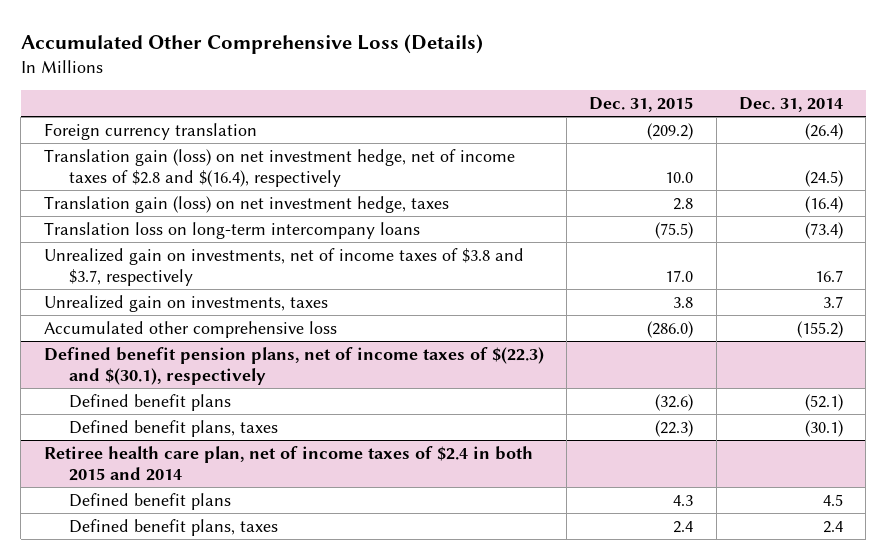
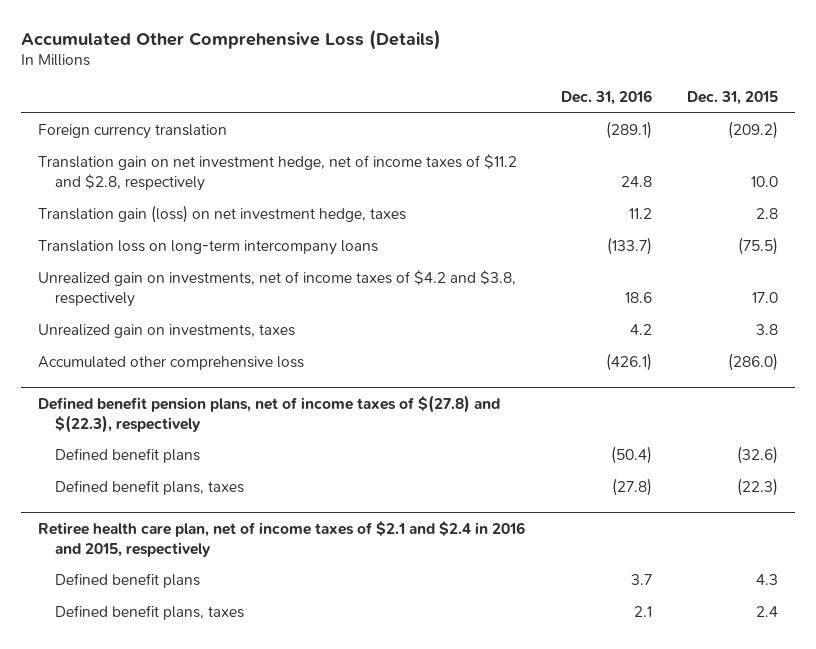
[739,97,844,113] Dec. 31, 2014 -> none
none -> [560,90,652,106] Dec. 31, 2016
[43,148,515,187] Translation gain (loss) on net investment hedge, net of income taxes of $2.8 and $(16.4), respectively -> [38,154,518,191] Translation gain on net investment hedge, net of income taxes of $11.2 and $2.8, respectively
[43,247,524,286] Unrealized gain on investments, net of income taxes of $3.8 and $3.7, respectively -> [38,270,517,307] Unrealized gain on investments, net of income taxes of $4.2 and $3.8, respectively
[43,346,544,385] Defined benefit pension plans, net of income taxes of $(22.3) and $(30.1), respectively -> [38,395,501,433] Defined benefit pension plans, net of income taxes of $(27.8) and $(22.3), respectively
[43,445,533,481] Retiree health care plan, net of income taxes of $2.4 in both 2015 and 2014 -> [38,521,526,557] Retiree health care plan, net of income taxes of $2.1 and $2.4 in 2016 and 2015, respectively

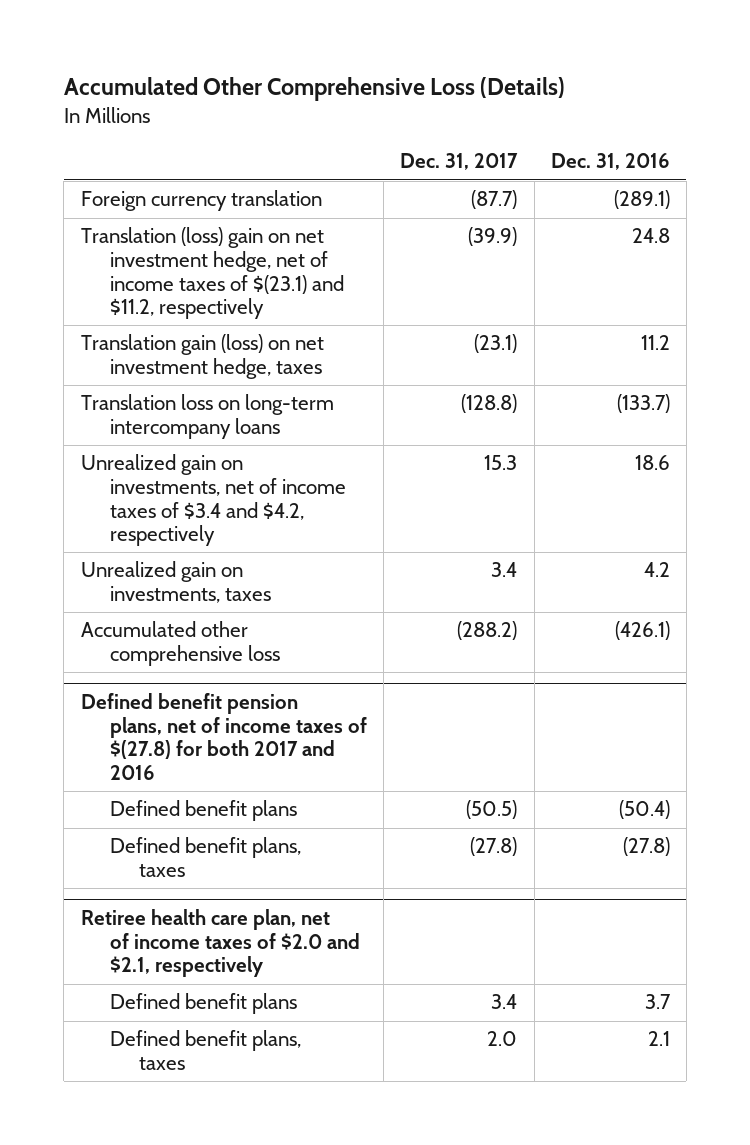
[686,91,778,106] Dec. 31, 2015 -> none
none -> [400,153,519,171] Dec. 31, 2017
[38,154,518,191] Translation gain on net investment hedge, net of income taxes of $11.2 and $2.8, respectively -> [80,227,344,320] Translation (loss) gain on net investment hedge, net of income taxes of $(23.1) and $11.2, respectively
[38,270,517,307] Unrealized gain on investments, net of income taxes of $4.2 and $3.8, respectively -> [80,454,346,547] Unrealized gain on investments, net of income taxes of $3.4 and $4.2, respectively
[38,395,501,433] Defined benefit pension plans, net of income taxes of $(27.8) and $(22.3), respectively -> [80,693,367,780] Defined benefit pension plans, net of income taxes of $(27.8) for both 2017 and 2016
[38,521,526,557] Retiree health care plan, net of income taxes of $2.1 and $2.4 in 2016 and 2015, respectively -> [80,909,360,978] Retiree health care plan, net of income taxes of $2.0 and $2.1, respectively

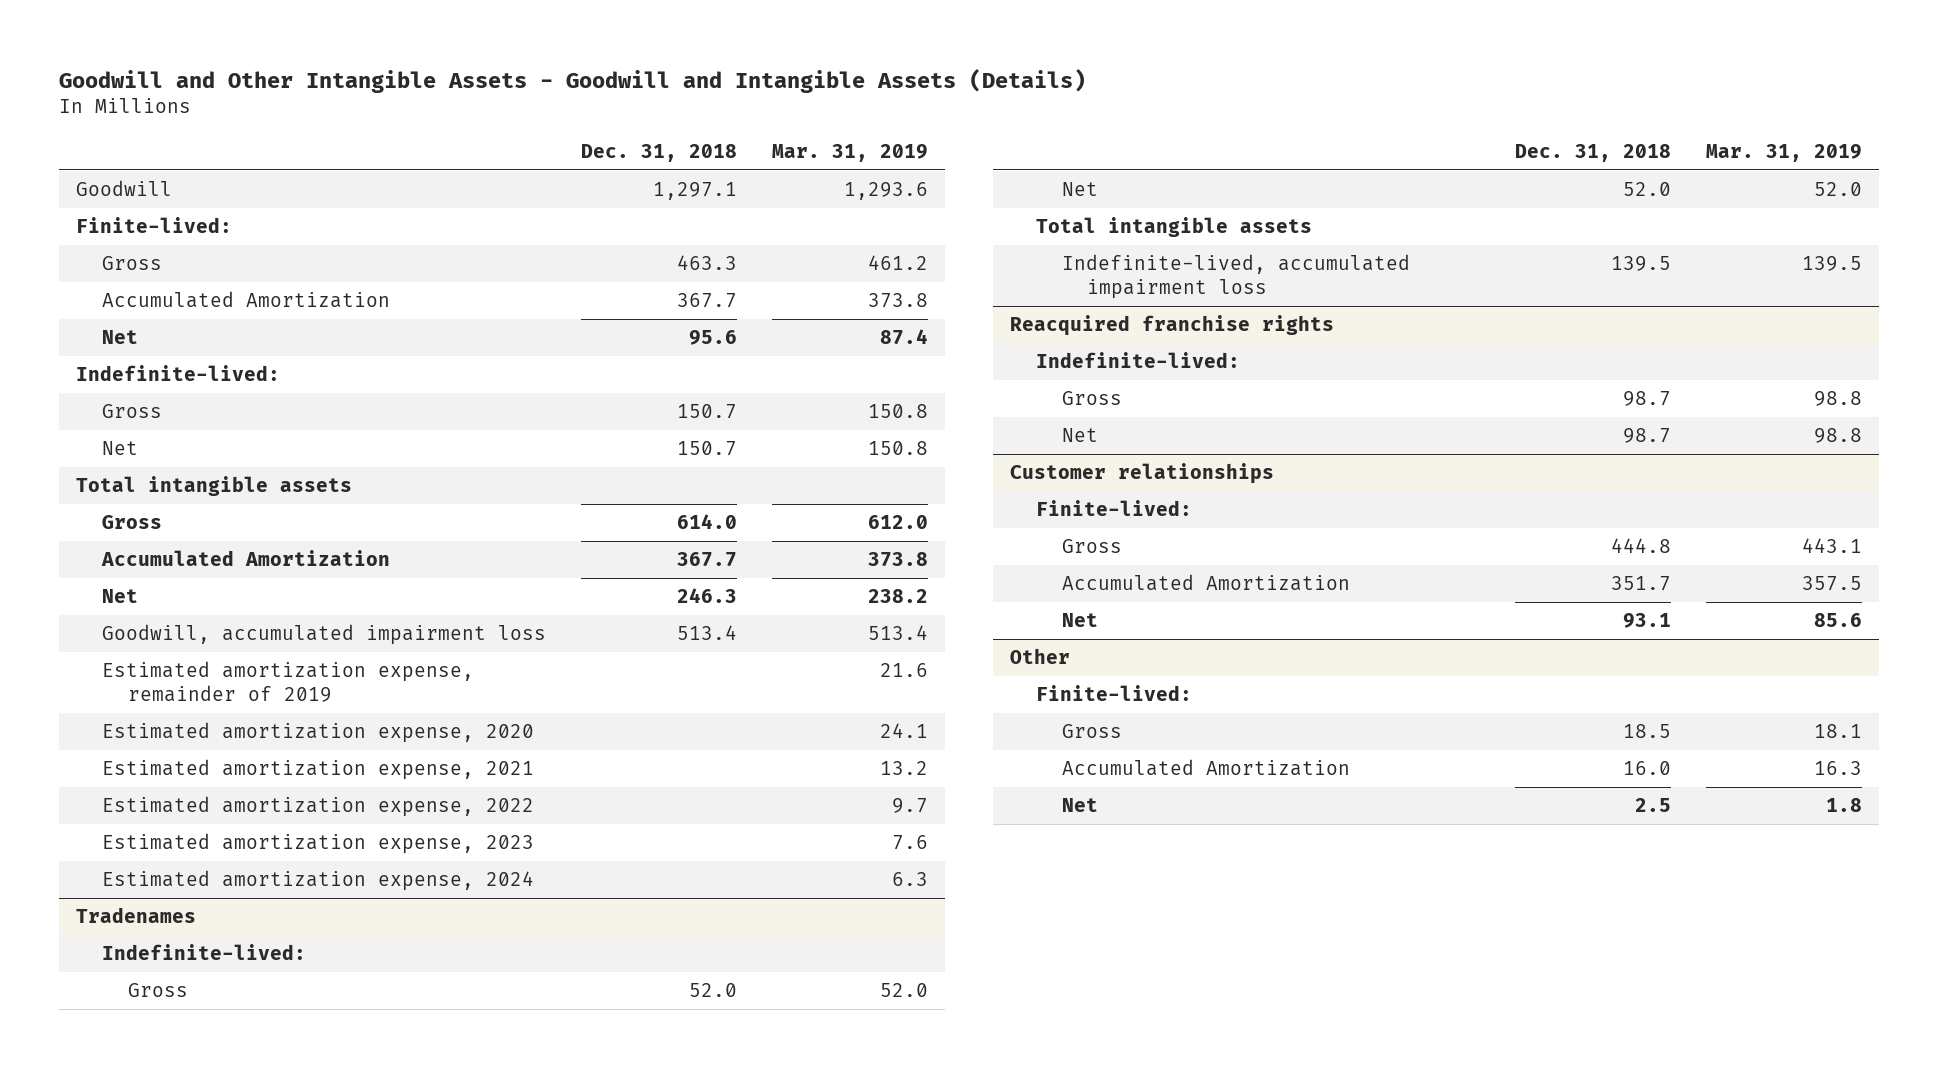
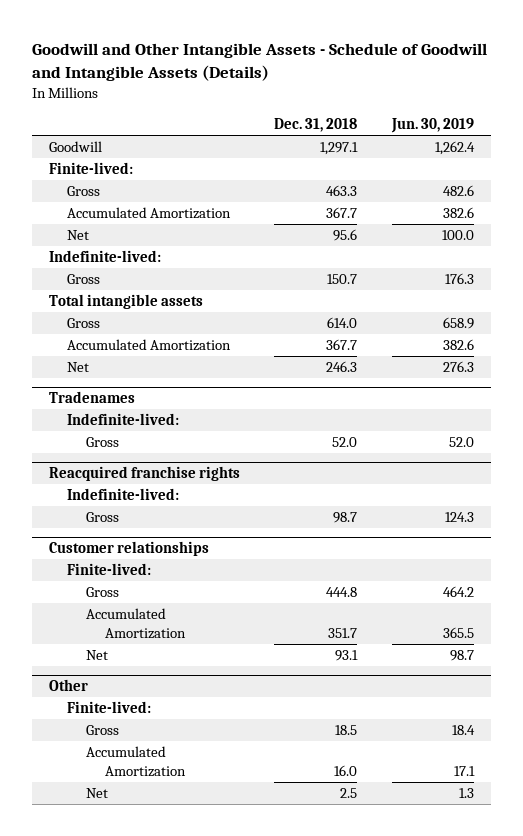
[58,68,1086,93] Goodwill and Other Intangible Assets - Goodwill and Intangible Assets (Details) -> [31,42,487,81] Goodwill and Other Intangible Assets - Schedule of Goodwill and Intangible Assets (Details)
[771,143,928,162] Mar. 31, 2019 -> none
none -> [390,118,474,134] Jun. 30, 2019
[101,441,138,456] Net -> none
[101,624,546,646] Goodwill, accumulated impairment loss -> none
[101,661,474,702] Estimated amortization expense, remainder of 2019 -> none
[101,722,534,744] Estimated amortization expense, 2020 -> none
[101,759,534,781] Estimated amortization expense, 2021 -> none
[101,796,534,818] Estimated amortization expense, 2022 -> none
[101,833,534,855] Estimated amortization expense, 2023 -> none
[101,870,534,892] Estimated amortization expense, 2024 -> none
[1061,182,1098,197] Net -> none
[1035,217,1312,238] Total intangible assets -> none
[1061,254,1410,299] Indefinite-lived, accumulated impairment loss -> none
[1061,428,1098,443] Net -> none

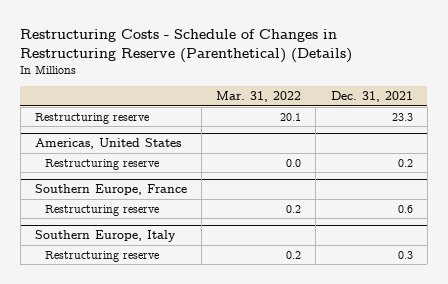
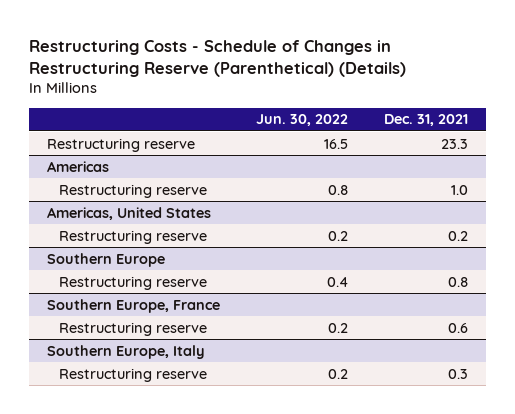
[216,91,302,103] Mar. 31, 2022 -> none
none -> [256,114,349,127] Jun. 30, 2022
none -> [47,160,110,172] Americas
none -> [59,183,208,198] Restructuring reserve
none -> [47,252,166,267] Southern Europe
none -> [59,275,208,290] Restructuring reserve

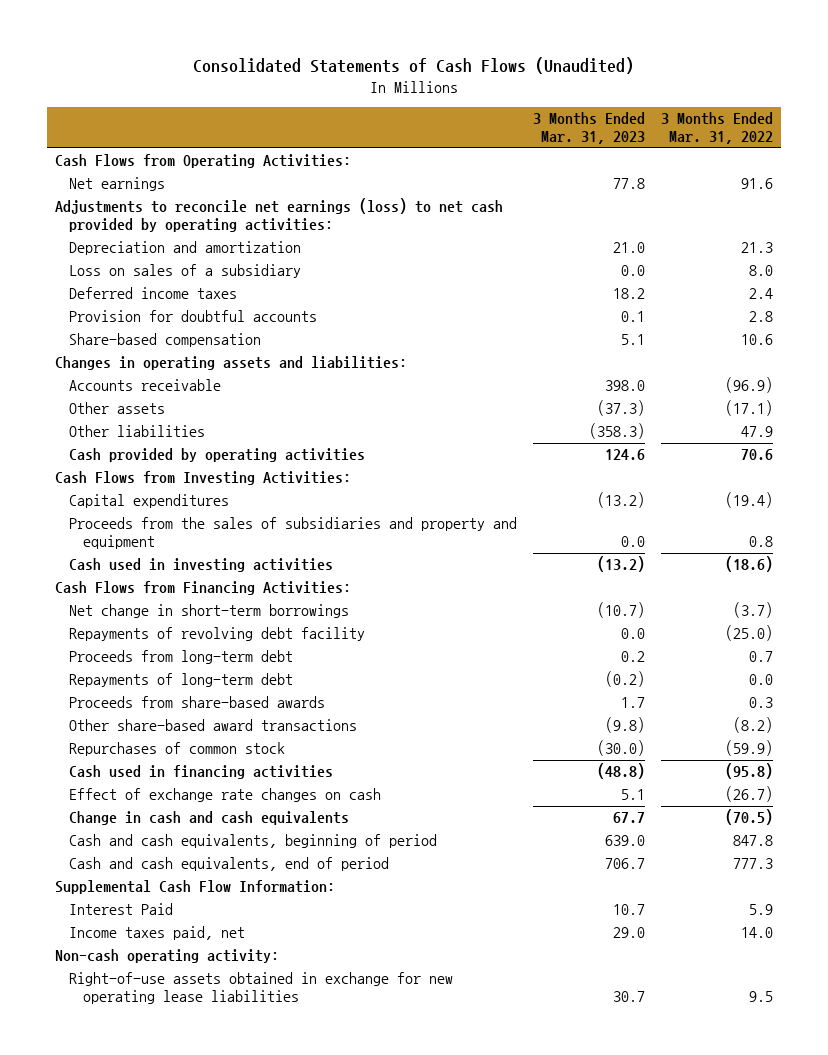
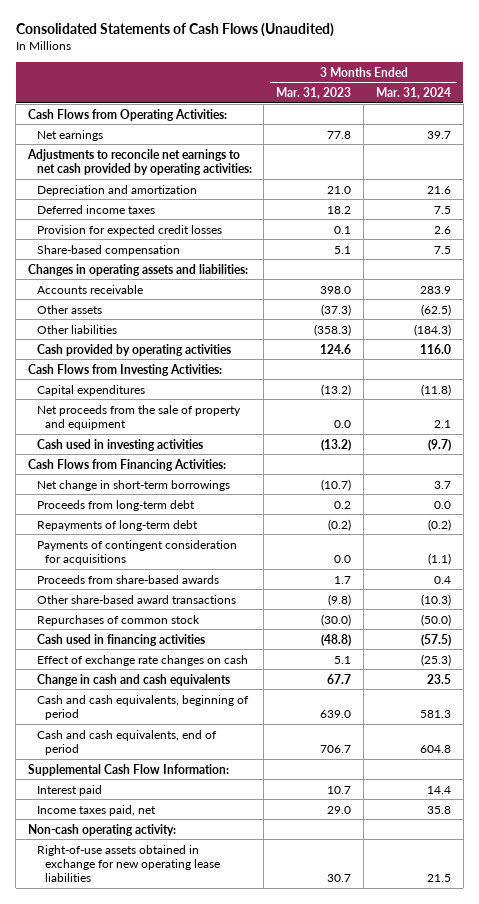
[661,112,774,145] 3 Months Ended Mar. 31, 2022 -> none
none -> [375,87,451,100] Mar. 31, 2024
[54,198,503,233] Adjustments to reconcile net earnings (loss) to net cash provided by operating activities: -> [26,148,252,175] Adjustments to reconcile net earnings to net cash provided by operating activities:
[68,264,301,279] Loss on sales of a subsidiary -> none
[68,310,317,323] Provision for doubtful accounts -> [36,224,222,236] Provision for expected credit losses
[68,517,517,550] Proceeds from the sales of subsidiaries and property and equipment -> [36,404,241,430] Net proceeds from the sale of property and equipment
[68,627,365,642] Repayments of revolving debt facility -> none
none -> [36,539,237,565] Payments of contingent consideration for acquisitions
[68,903,173,916] Interest Paid -> [36,784,102,796] Interest paid

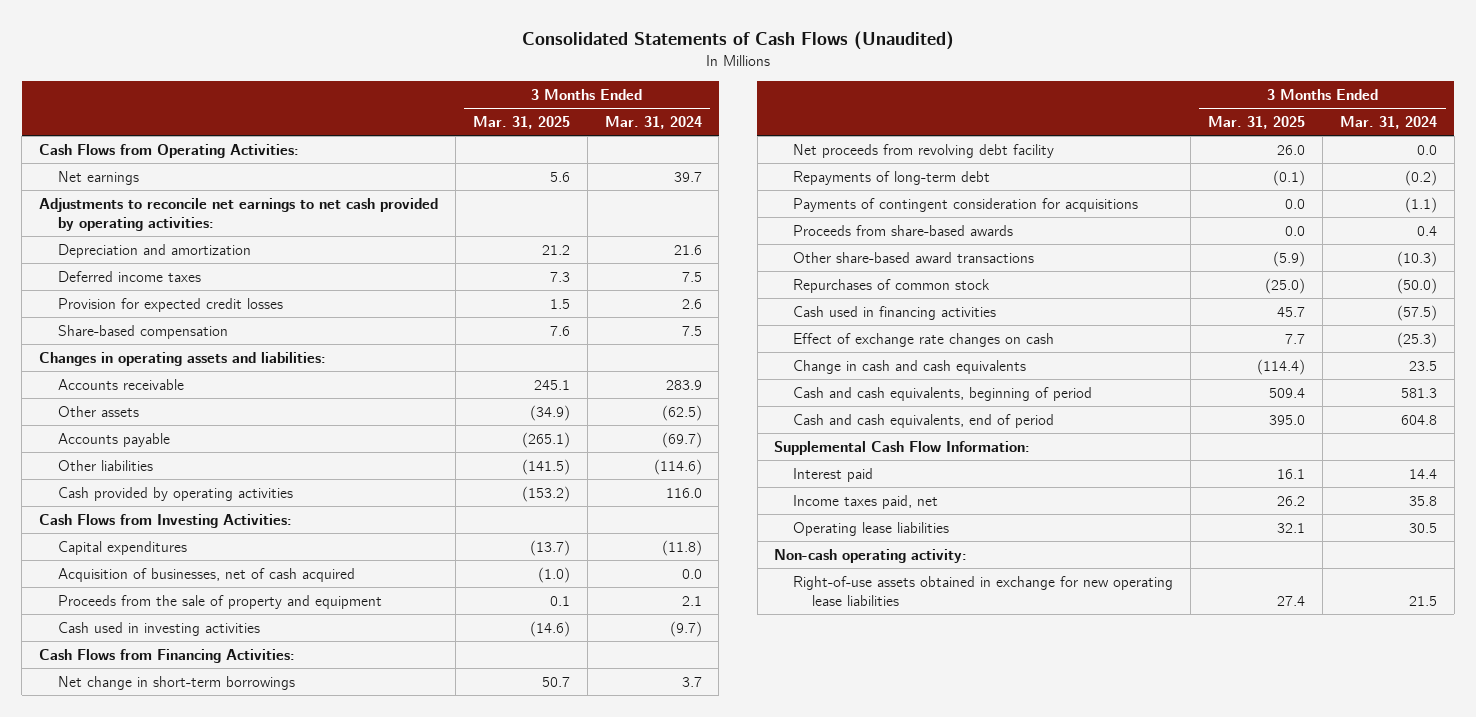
[276,87,352,100] Mar. 31, 2023 -> none
none -> [472,115,570,129] Mar. 31, 2025
none -> [57,432,170,447] Accounts payable
[413,323,451,336] (184.3) -> [653,458,702,475] (114.6)
none -> [57,567,355,582] Acquisition of businesses, net of cash acquired
[36,404,241,430] Net proceeds from the sale of property and equipment -> [57,594,382,609] Proceeds from the sale of property and equipment
[36,499,195,511] Proceeds from long-term debt -> none
none -> [793,143,1055,158] Net proceeds from revolving debt facility
none -> [793,521,950,536] Operating lease liabilities

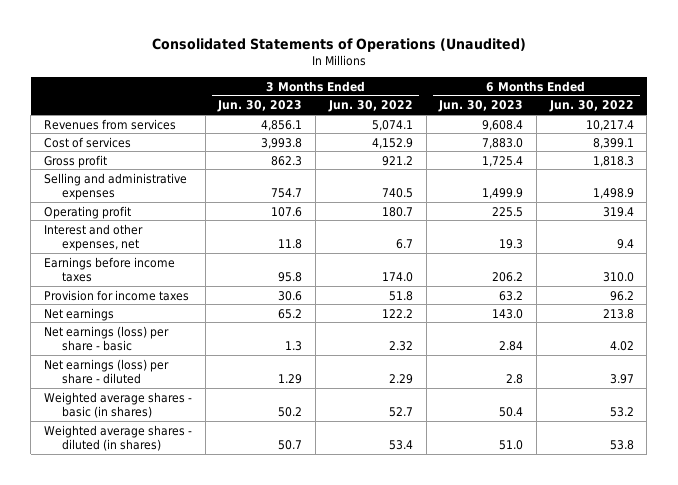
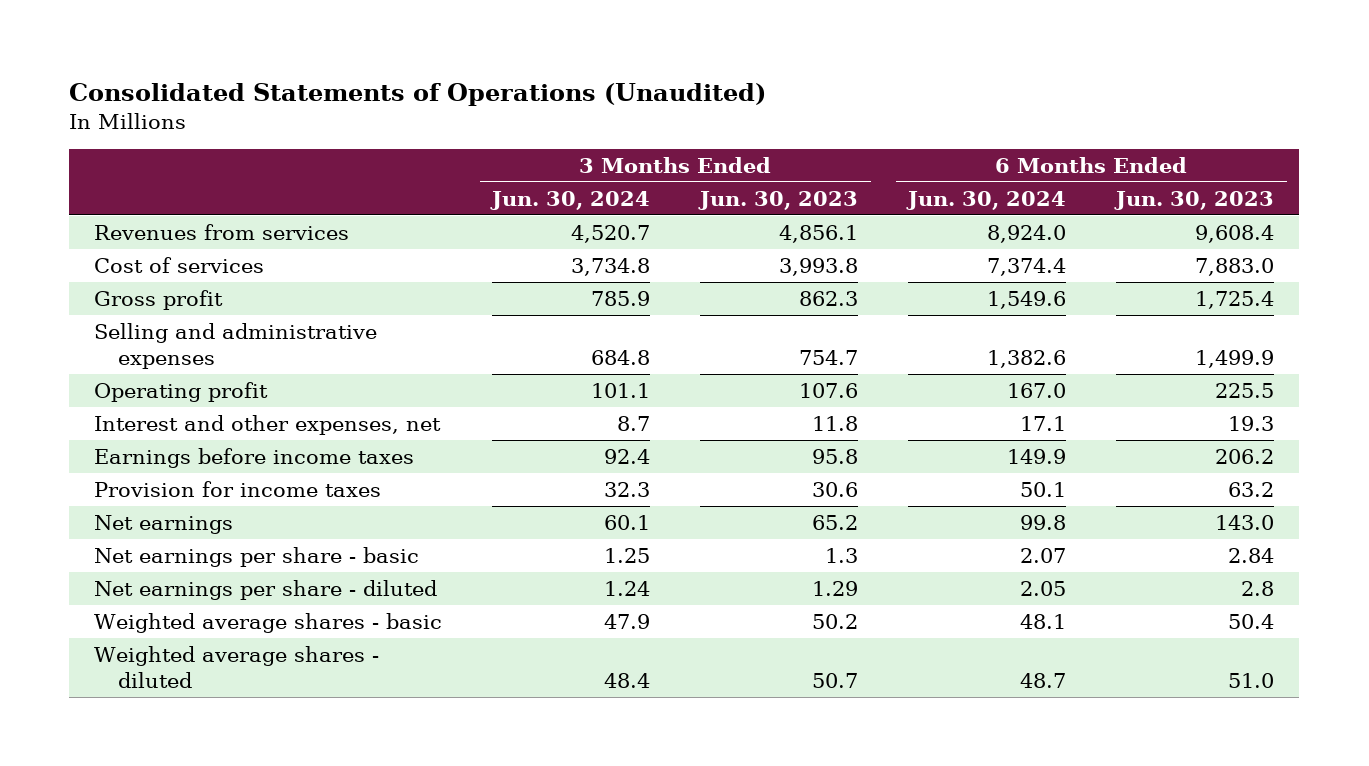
[327,100,413,113] Jun. 30, 2022 -> none
[548,100,634,113] Jun. 30, 2022 -> none
none -> [490,190,651,210] Jun. 30, 2024
none -> [906,190,1067,210] Jun. 30, 2024
[43,325,169,352] Net earnings (loss) per share - basic -> [94,546,420,567] Net earnings per share - basic
[43,358,169,385] Net earnings (loss) per share - diluted -> [94,579,438,600] Net earnings per share - diluted
[43,391,192,419] Weighted average shares - basic (in shares) -> [94,612,443,633] Weighted average shares - basic
[43,424,192,452] Weighted average shares - diluted (in shares) -> [94,645,380,689] Weighted average shares - diluted

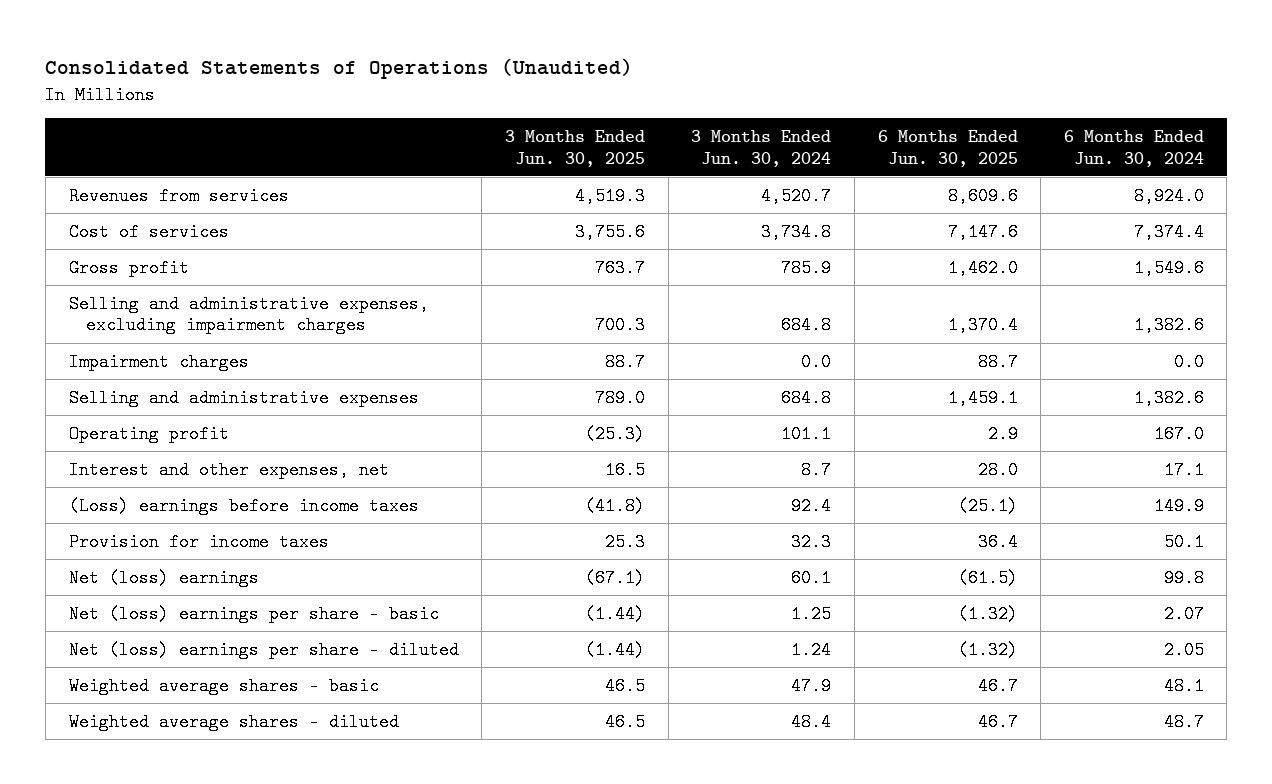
[698,190,859,210] Jun. 30, 2023 -> none
[1114,190,1275,210] Jun. 30, 2023 -> none
none -> [504,129,645,167] 3 Months Ended Jun. 30, 2025
none -> [877,129,1018,167] 6 Months Ended Jun. 30, 2025
none -> [68,294,429,335] Selling and administrative expenses, excluding impairment charges
none -> [68,352,249,371] Impairment charges
[94,447,415,468] Earnings before income taxes -> [68,496,419,515] (Loss) earnings before income taxes
[94,514,234,534] Net earnings -> [68,568,259,587] Net (loss) earnings
[94,546,420,567] Net earnings per share - basic -> [68,604,439,623] Net (loss) earnings per share - basic
[94,579,438,600] Net earnings per share - diluted -> [68,640,459,659] Net (loss) earnings per share - diluted

